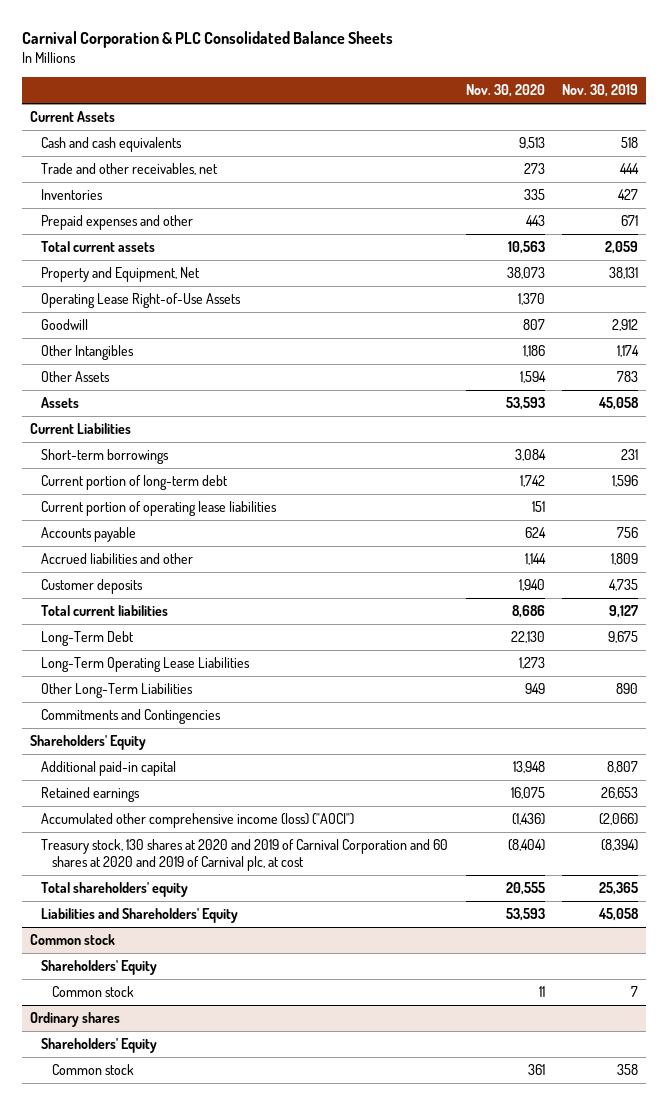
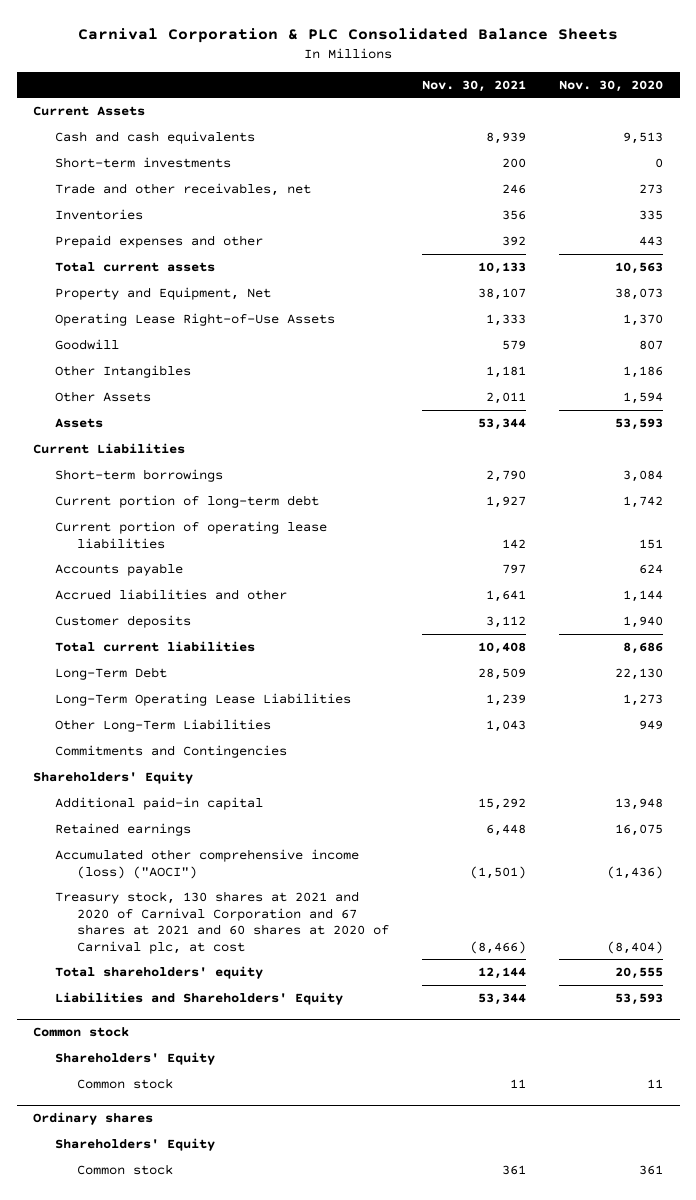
[561,83,638,97] Nov. 30, 2019 -> none
none -> [421,79,526,92] Nov. 30, 2021
none -> [54,156,231,168] Short-term investments
[41,839,449,871] Treasury stock, 130 shares at 2020 and 2019 of Carnival Corporation and 60 shares at 2020 and 2019 of Carnival plc, at cost -> [54,890,389,954] Treasury stock, 130 shares at 2021 and 2020 of Carnival Corporation and 67 shares at 2021 and 60 shares at 2020 of Carnival plc, at cost

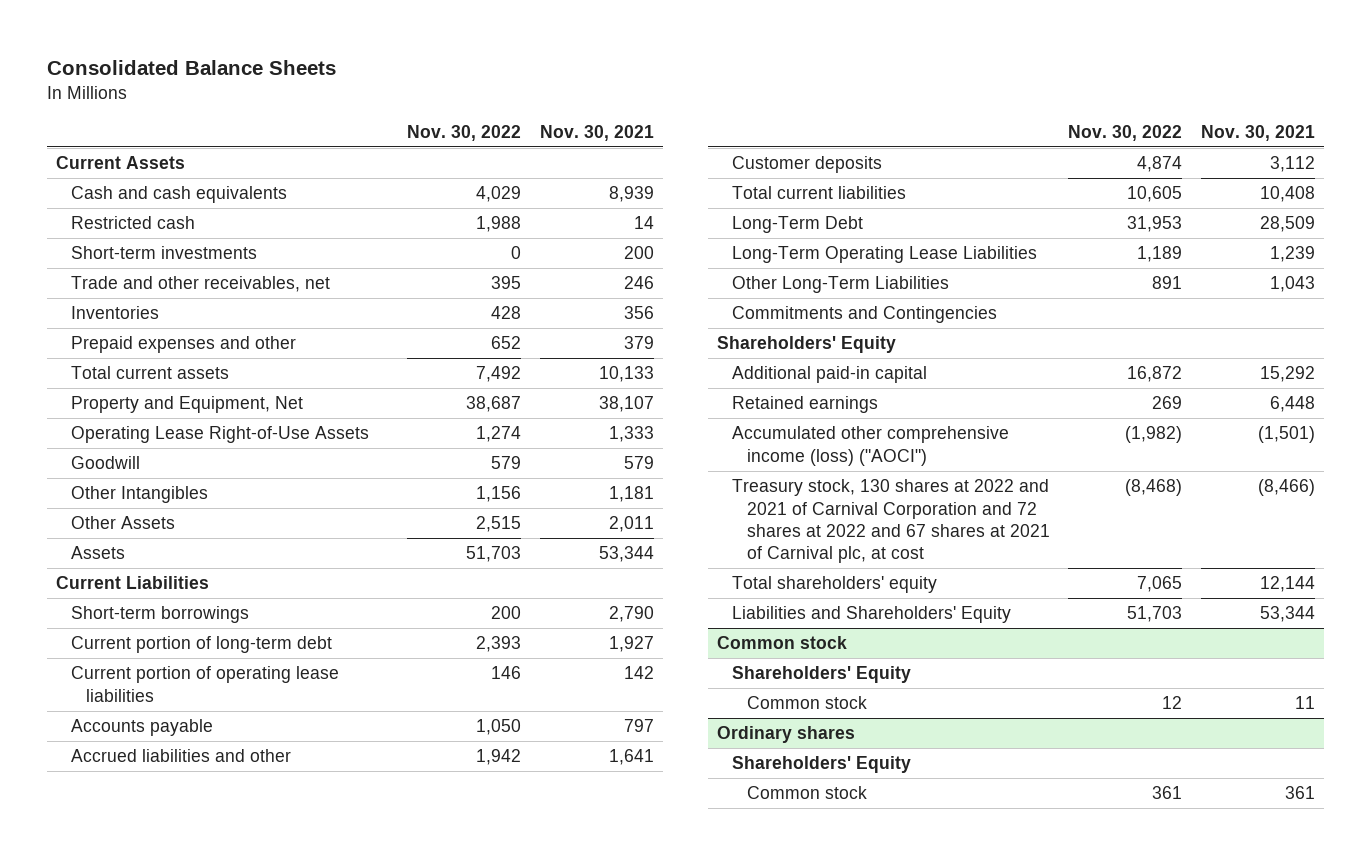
[78,27,619,43] Carnival Corporation & PLC Consolidated Balance Sheets -> [47,59,337,75] Consolidated Balance Sheets
[559,79,664,92] Nov. 30, 2020 -> none
none -> [407,124,522,141] Nov. 30, 2022
none -> [71,216,196,230] Restricted cash
[501,235,526,246] 392 -> [624,336,655,350] 379
[54,890,389,954] Treasury stock, 130 shares at 2021 and 2020 of Carnival Corporation and 67 shares at 2021 and 60 shares at 2020 of Carnival plc, at cost -> [731,479,1050,564] Treasury stock, 130 shares at 2022 and 2021 of Carnival Corporation and 72 shares at 2022 and 67 shares at 2021 of Carnival plc, at cost

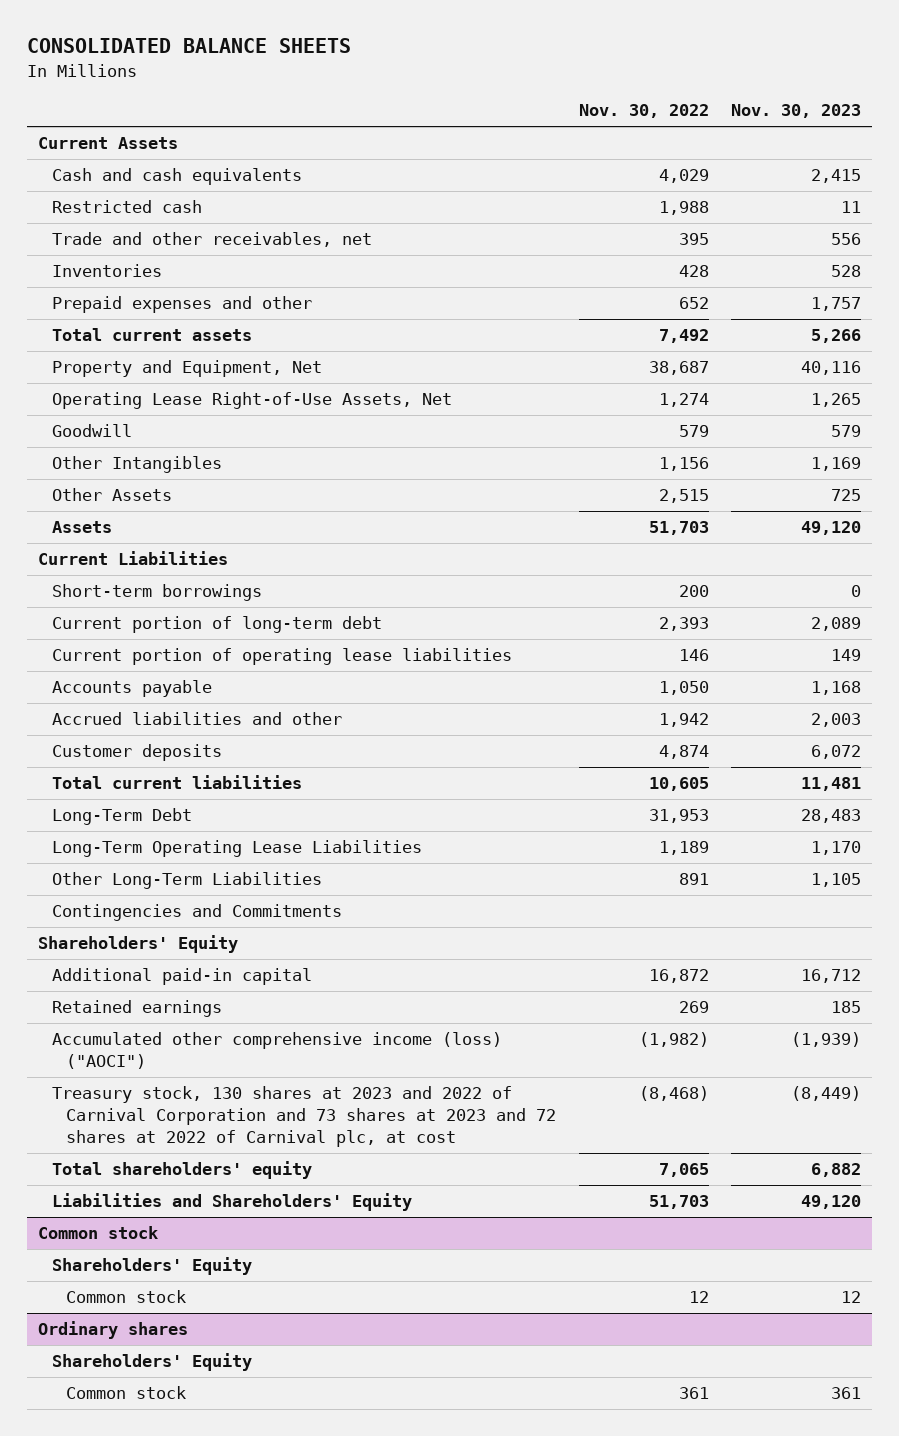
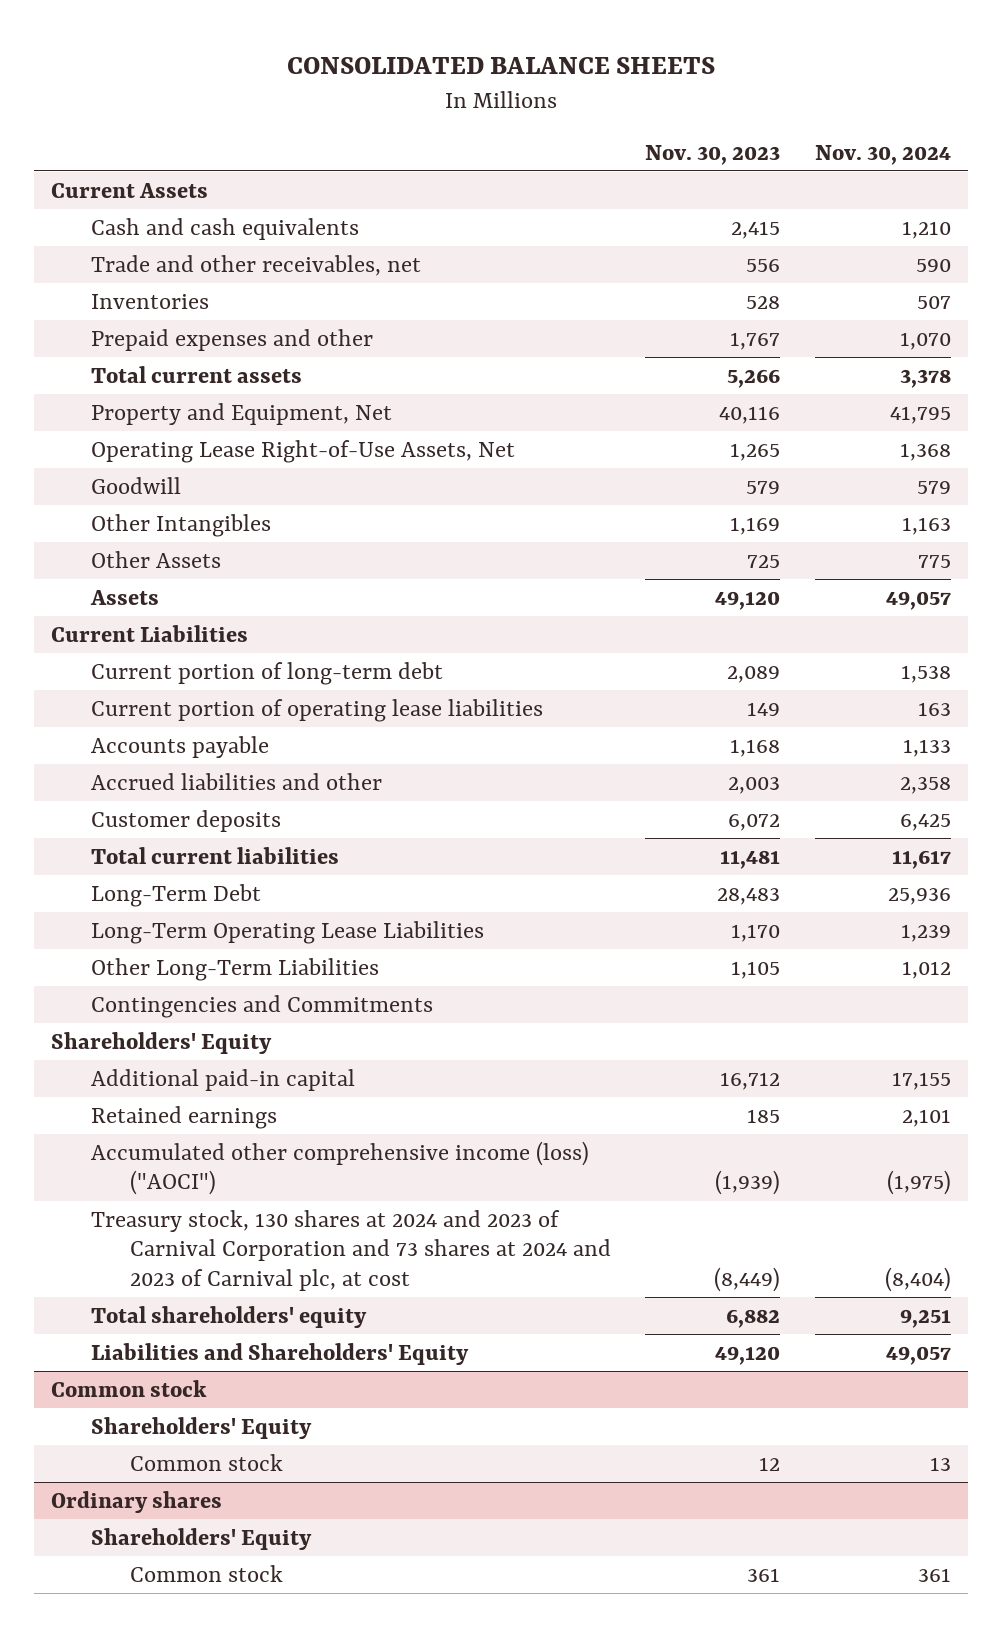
[578,104,709,119] Nov. 30, 2022 -> none
none -> [814,144,951,165] Nov. 30, 2024
[52,200,203,214] Restricted cash -> none
[811,297,862,312] 1,757 -> [730,331,781,350] 1,767
[52,584,263,602] Short-term borrowings -> none
[52,1086,557,1148] Treasury stock, 130 shares at 2023 and 2022 of Carnival Corporation and 73 shares at 2023 and 72 shares at 2022 of Carnival plc, at cost -> [90,1209,612,1292] Treasury stock, 130 shares at 2024 and 2023 of Carnival Corporation and 73 shares at 2024 and 2023 of Carnival plc, at cost

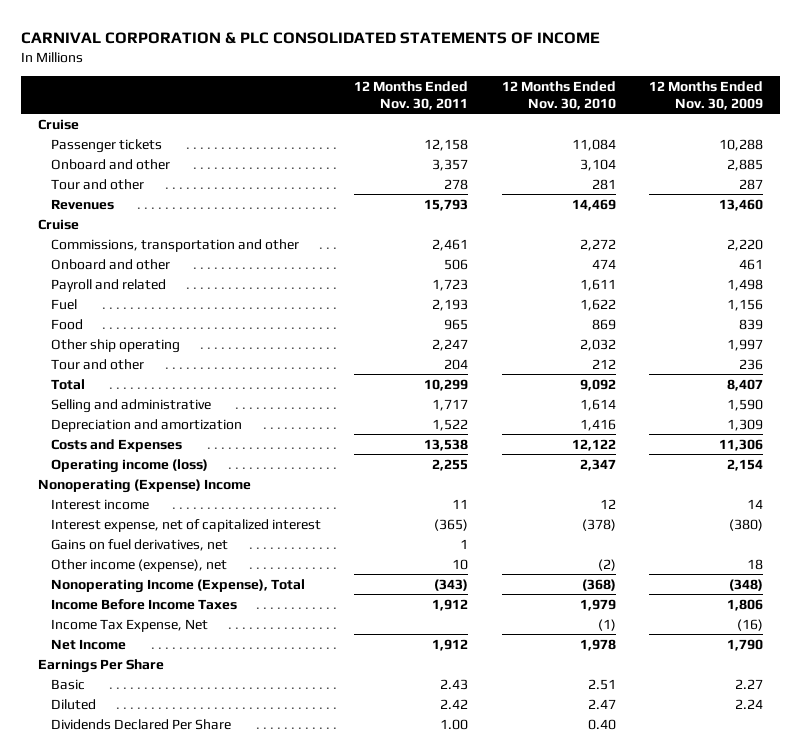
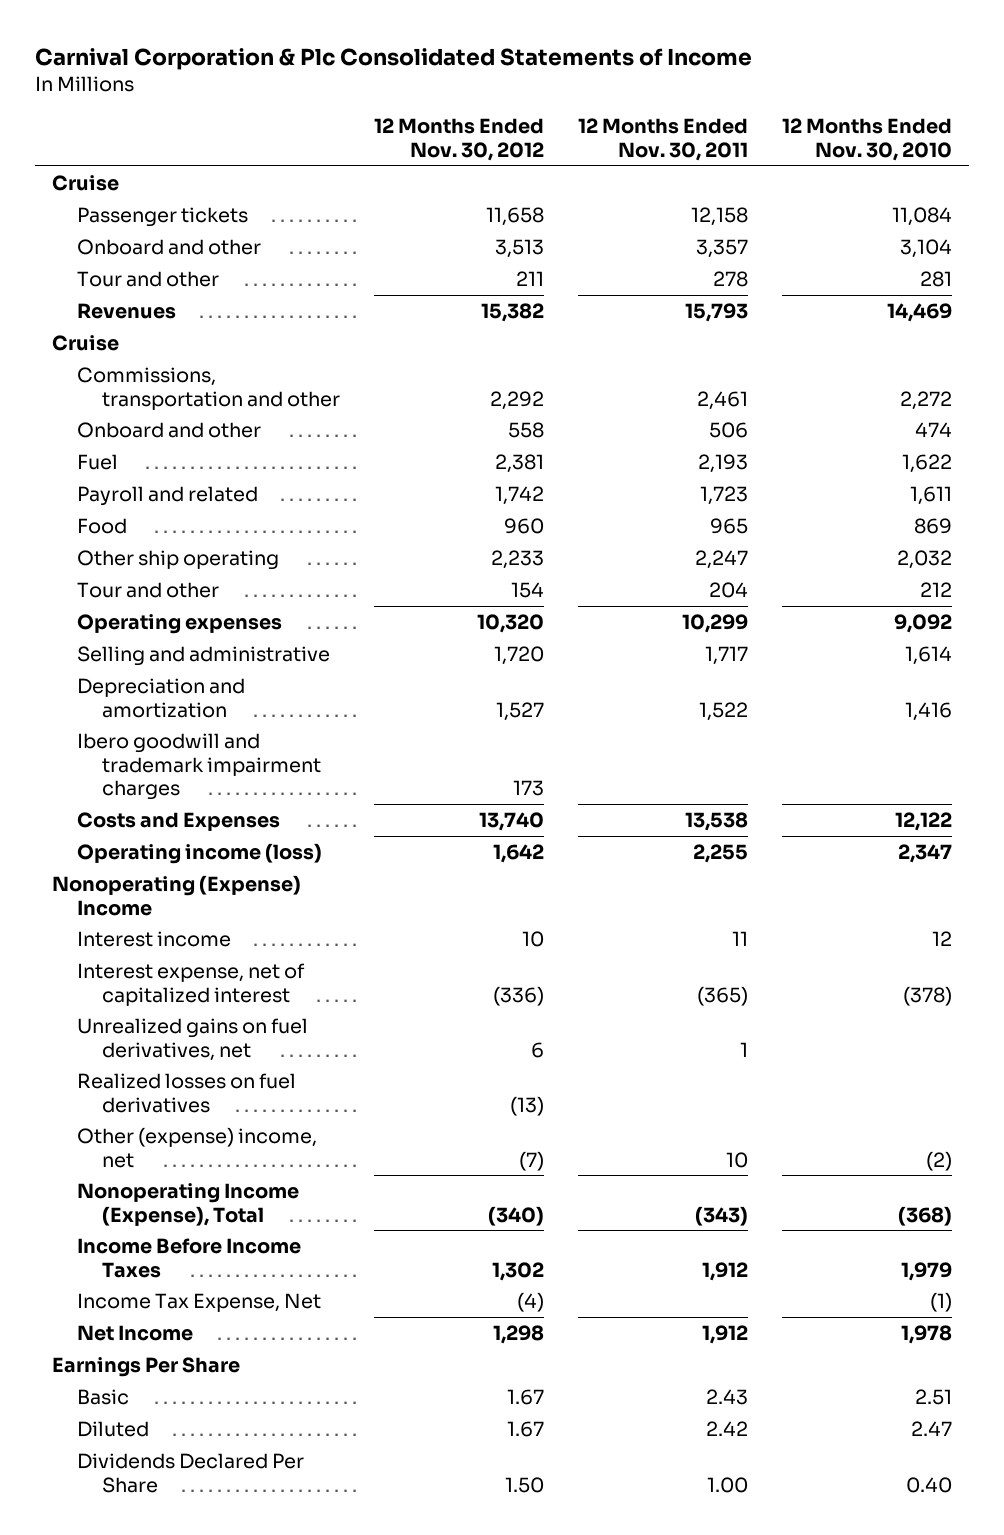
[20,31,600,44] CARNIVAL CORPORATION & PLC CONSOLIDATED STATEMENTS OF INCOME -> [35,48,753,71] Carnival Corporation & Plc Consolidated Statements of Income
[649,80,764,110] 12 Months Ended Nov. 30, 2009 -> none
none -> [373,118,544,162] 12 Months Ended Nov. 30, 2012
[50,278,166,292] Payroll and related -> [77,485,259,506] Payroll and related
[50,378,85,390] Total -> [77,613,283,634] Operating expenses
none -> [77,732,321,801] Ibero goodwill and trademark impairment charges
[50,538,228,551] Gains on fuel derivatives, net -> [77,1017,309,1061] Unrealized gains on fuel derivatives, net
none -> [77,1072,297,1113] Realized losses on fuel derivatives
[50,558,227,572] Other income (expense), net -> [77,1126,318,1168] Other (expense) income, net

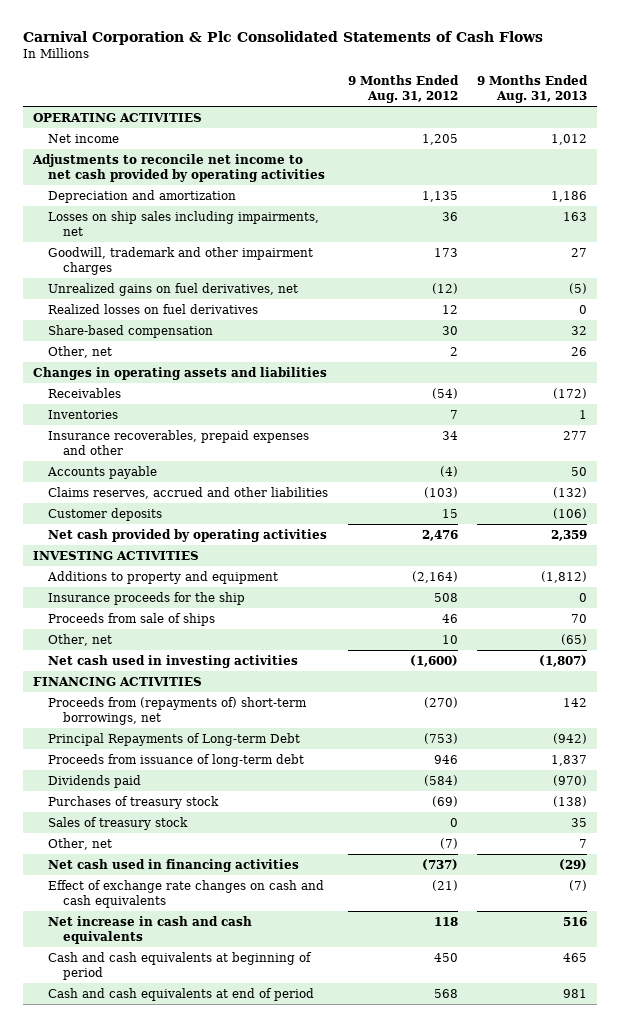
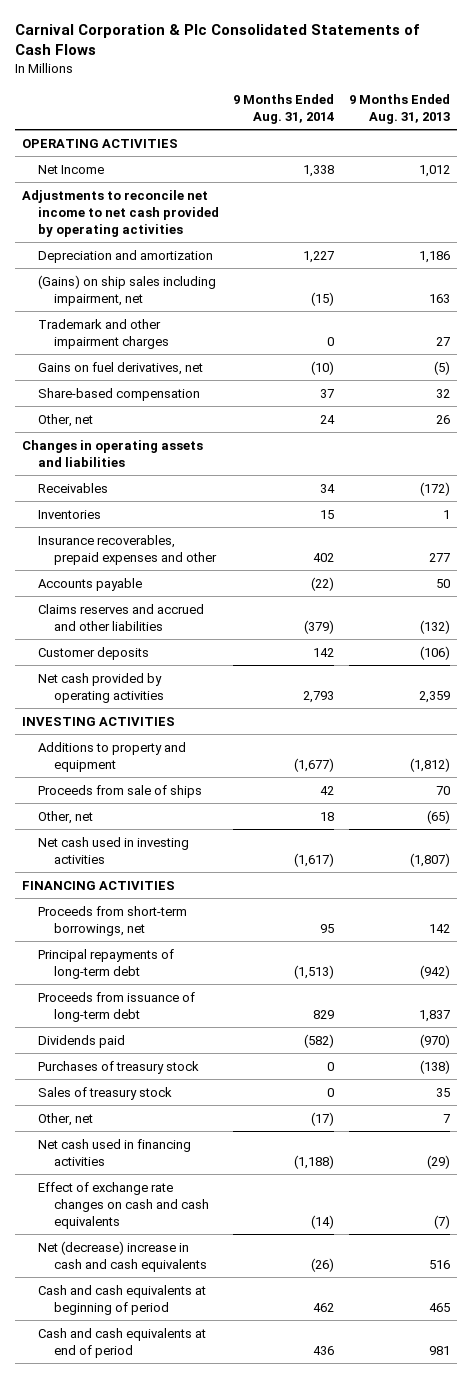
[347,74,459,103] 9 Months Ended Aug. 31, 2012 -> none
none -> [233,93,335,124] 9 Months Ended Aug. 31, 2014
[47,134,119,144] Net income -> [37,164,104,174] Net Income
[47,304,258,315] Realized losses on fuel derivatives -> none
[47,211,319,237] Losses on ship sales including impairments, net -> [37,274,216,306] (Gains) on ship sales including impairment, net
[47,247,313,276] Goodwill, trademark and other impairment charges -> [37,318,169,349] Trademark and other impairment charges
[47,283,298,297] Unrealized gains on fuel derivatives, net -> [37,361,203,375] Gains on fuel derivatives, net
[47,487,328,500] Claims reserves, accrued and other liabilities -> [37,603,204,631] Claims reserves and accrued and other liabilities
[47,592,245,606] Insurance proceeds for the ship -> none
[47,697,307,726] Proceeds from (repayments of) short-term borrowings, net -> [37,905,187,936] Proceeds from short-term borrowings, net
[47,733,300,747] Principal Repayments of Long-term Debt -> [37,948,174,979] Principal repayments of long-term debt
[47,916,252,945] Net increase in cash and cash equivalents -> [37,1240,207,1272] Net (decrease) increase in cash and cash equivalents

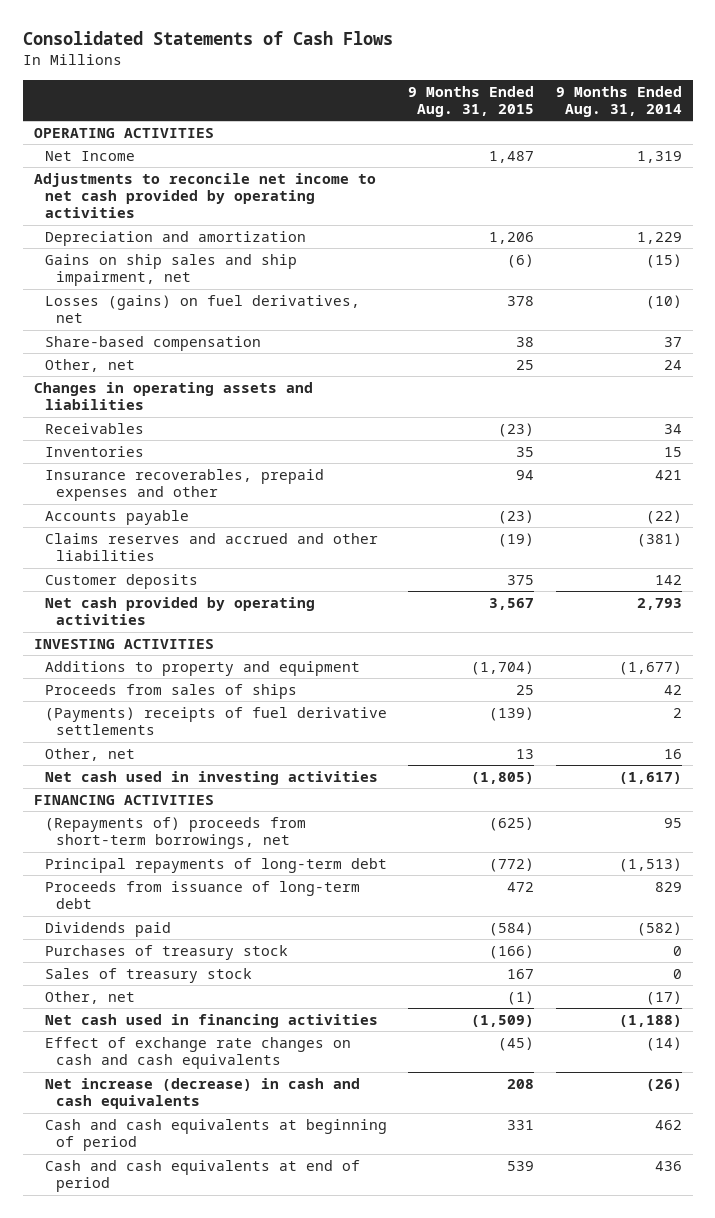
[14,23,419,56] Carnival Corporation & Plc Consolidated Statements of Cash Flows -> [22,31,393,46] Consolidated Statements of Cash Flows
[348,93,450,124] 9 Months Ended Aug. 31, 2013 -> none
none -> [408,85,535,117] 9 Months Ended Aug. 31, 2015
[303,164,335,177] 1,338 -> [636,150,682,163] 1,319
[37,318,169,349] Trademark and other impairment charges -> none
[303,250,335,263] 1,227 -> [636,231,682,244] 1,229
[37,274,216,306] (Gains) on ship sales including impairment, net -> [44,253,297,287] Gains on ship sales and ship impairment, net
[37,361,203,375] Gains on fuel derivatives, net -> [44,294,360,324] Losses (gains) on fuel derivatives, net
[313,552,335,562] 402 -> [654,469,682,480] 421
[304,619,335,634] (379) -> [636,532,682,547] (381)
[37,784,202,798] Proceeds from sale of ships -> [44,683,297,699] Proceeds from sales of ships
none -> [44,706,387,736] (Payments) receipts of fuel derivative settlements
[320,811,335,821] 18 -> [663,748,682,759] 16
[37,905,187,936] Proceeds from short-term borrowings, net -> [44,816,306,850] (Repayments of) proceeds from short-term borrowings, net
[37,1240,207,1272] Net (decrease) increase in cash and cash equivalents -> [44,1077,360,1110] Net increase (decrease) in cash and cash equivalents

